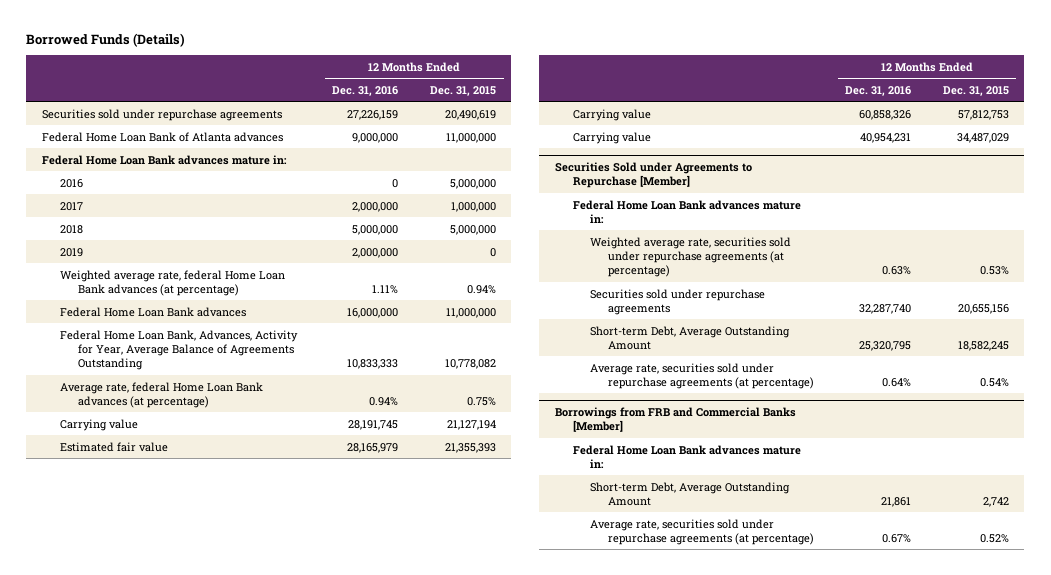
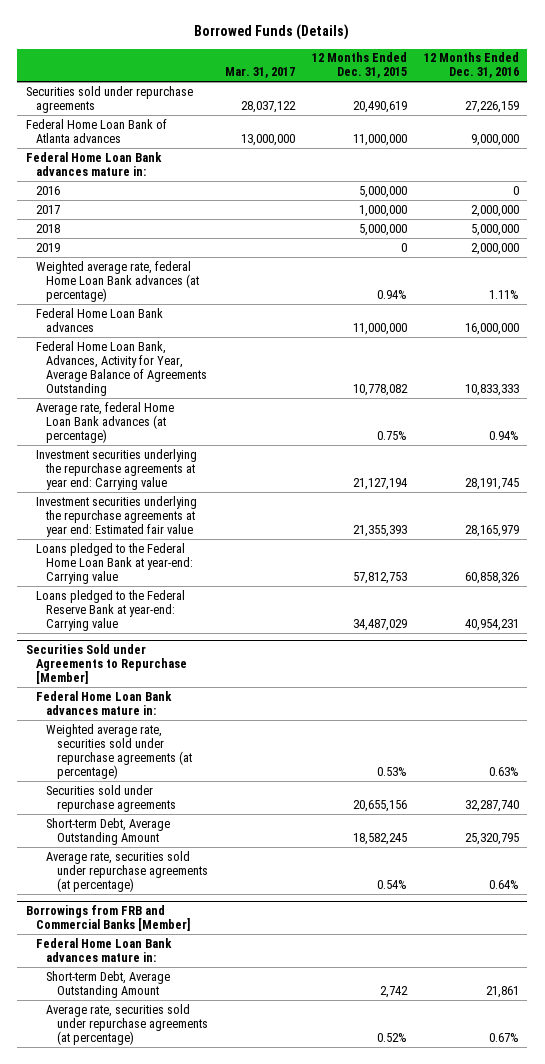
none -> [224,67,295,79] Mar. 31, 2017
[59,418,138,431] Carrying value -> [36,448,198,491] Investment securities underlying the repurchase agreements at year end: Carrying value
[59,441,168,452] Estimated fair value -> [36,495,198,538] Investment securities underlying the repurchase agreements at year end: Estimated fair value
[572,108,651,121] Carrying value -> [36,542,194,585] Loans pledged to the Federal Home Loan Bank at year-end: Carrying value
[572,131,651,144] Carrying value -> [36,589,186,632] Loans pledged to the Federal Reserve Bank at year-end: Carrying value

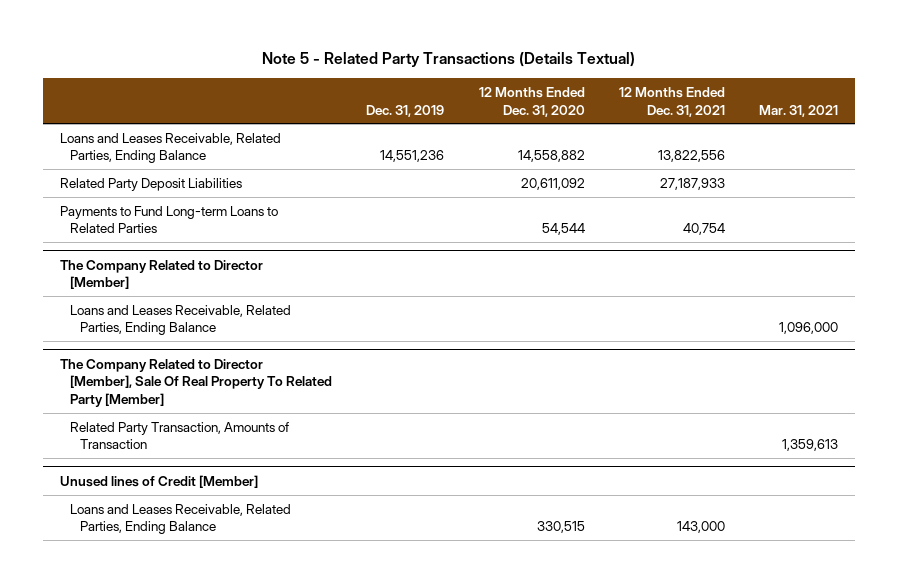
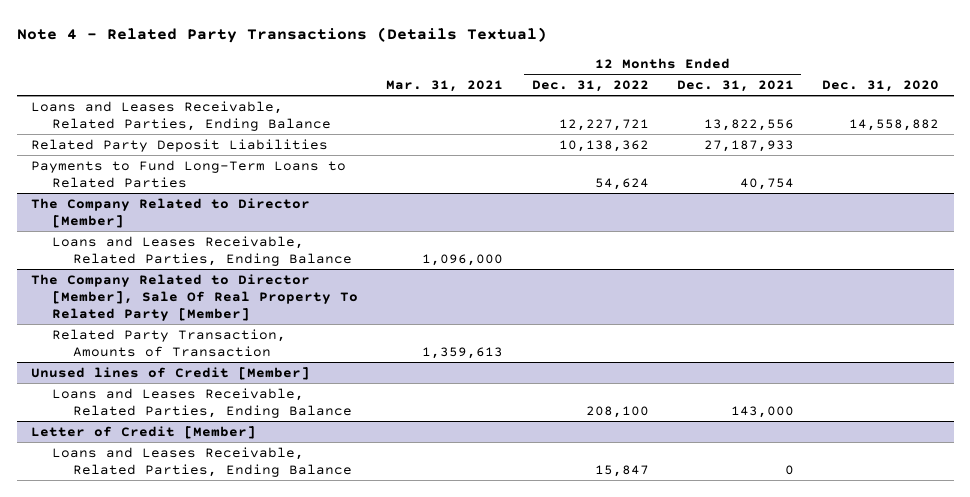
[262,52,636,68] Note 5 - Related Party Transactions (Details Textual) -> [16,27,547,44] Note 4 - Related Party Transactions (Details Textual)
[366,104,445,117] Dec. 31, 2019 -> none
[478,86,585,117] 12 Months Ended Dec. 31, 2020 -> none
none -> [531,80,649,93] Dec. 31, 2022
none -> [822,80,940,93] Dec. 31, 2020
[60,205,279,234] Payments to Fund Long-term Loans to Related Parties -> [30,159,346,188] Payments to Fund Long-Term Loans to Related Parties
none -> [30,425,256,439] Letter of Credit [Member]
none -> [51,446,352,477] Loans and Leases Receivable, Related Parties, Ending Balance

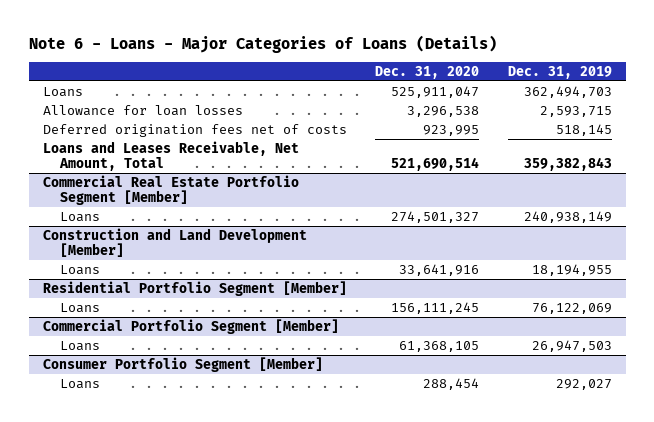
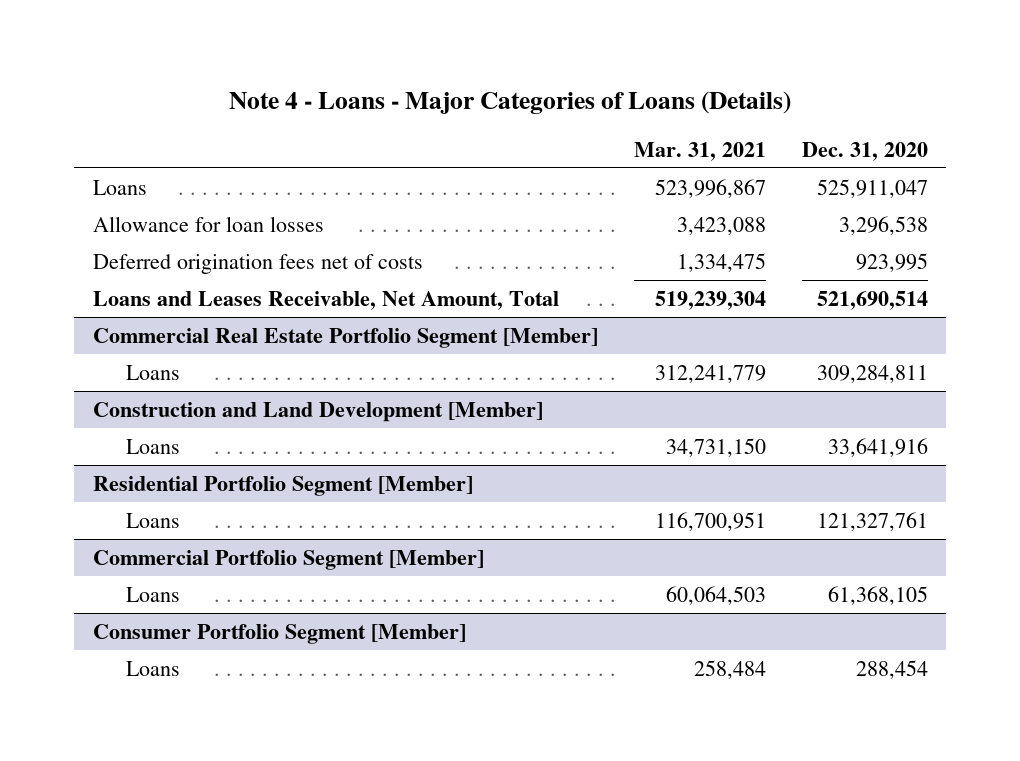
[28,34,497,53] Note 6 - Loans - Major Categories of Loans (Details) -> [229,90,792,114] Note 4 - Loans - Major Categories of Loans (Details)
[507,65,612,79] Dec. 31, 2019 -> none
none -> [633,141,766,161] Mar. 31, 2021
[391,210,480,223] 274,501,327 -> [816,364,928,383] 309,284,811
[391,301,480,314] 156,111,245 -> [816,511,928,531] 121,327,761

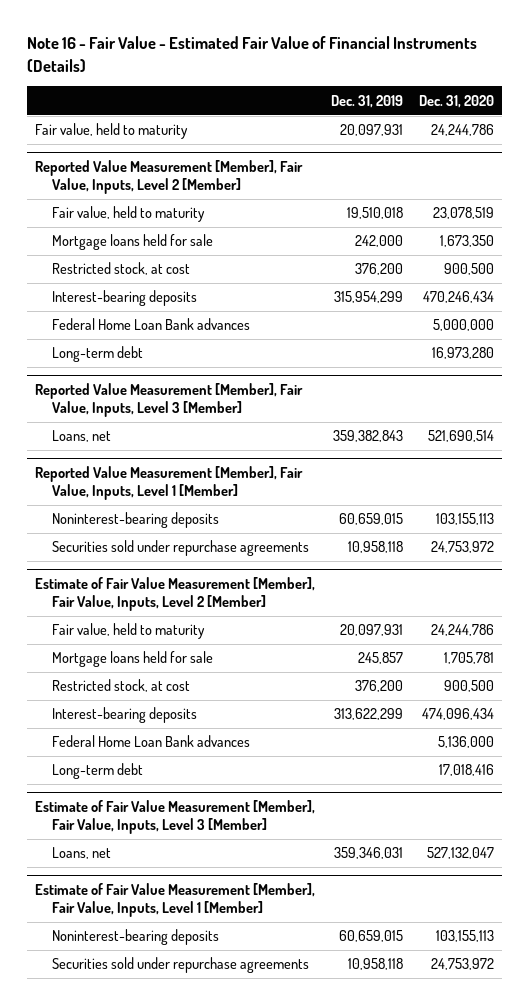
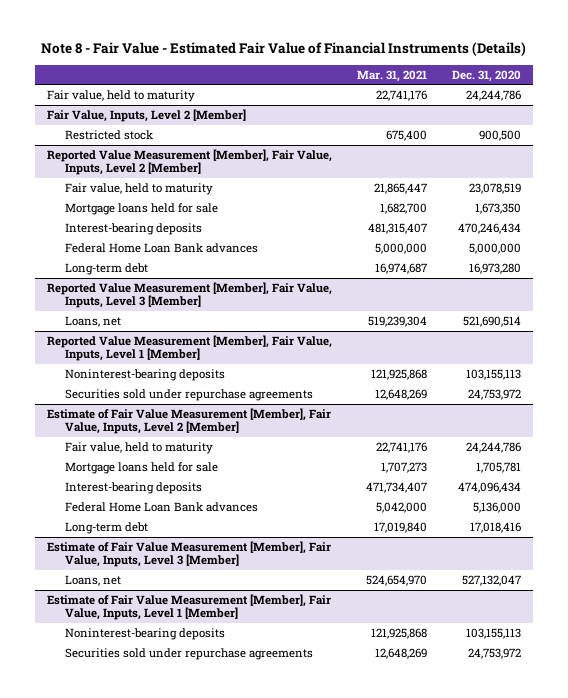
[26,36,477,72] Note 16 - Fair Value - Estimated Fair Value of Financial Instruments (Details) -> [40,42,526,57] Note 8 - Fair Value - Estimated Fair Value of Financial Instruments (Details)
[330,94,403,108] Dec. 31, 2019 -> none
none -> [356,69,427,82] Mar. 31, 2021
none -> [47,108,247,122] Fair Value, Inputs, Level 2 [Member]
none -> [64,129,153,140] Restricted stock
[52,262,191,276] Restricted stock, at cost -> none
[52,679,191,693] Restricted stock, at cost -> none

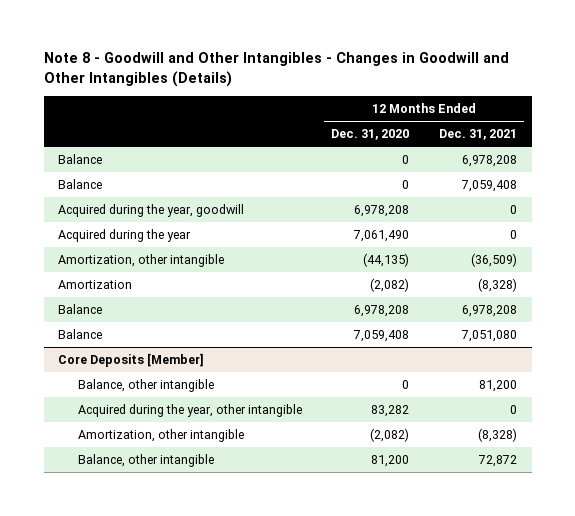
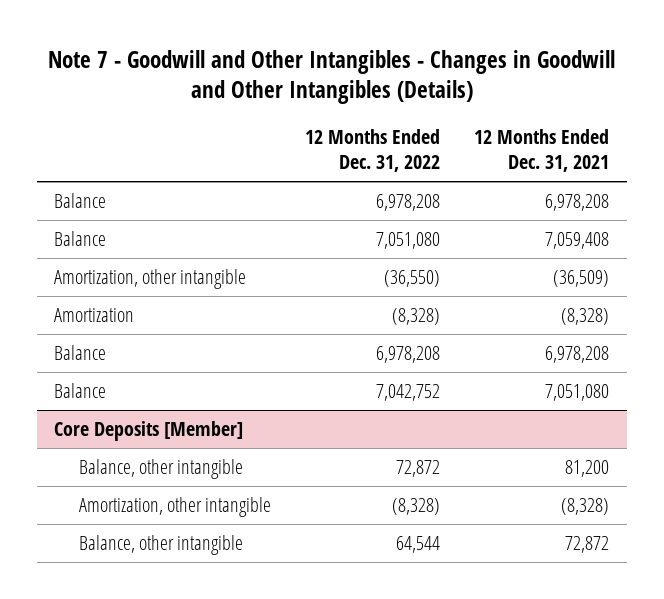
[43,52,509,88] Note 8 - Goodwill and Other Intangibles - Changes in Goodwill and Other Intangibles (Details) -> [47,49,615,105] Note 7 - Goodwill and Other Intangibles - Changes in Goodwill and Other Intangibles (Details)
[331,129,410,141] Dec. 31, 2020 -> none
none -> [305,129,441,173] 12 Months Ended Dec. 31, 2022
[58,204,245,218] Acquired during the year, goodwill -> none
[58,229,192,243] Acquired during the year -> none
[77,404,302,418] Acquired during the year, other intangible -> none

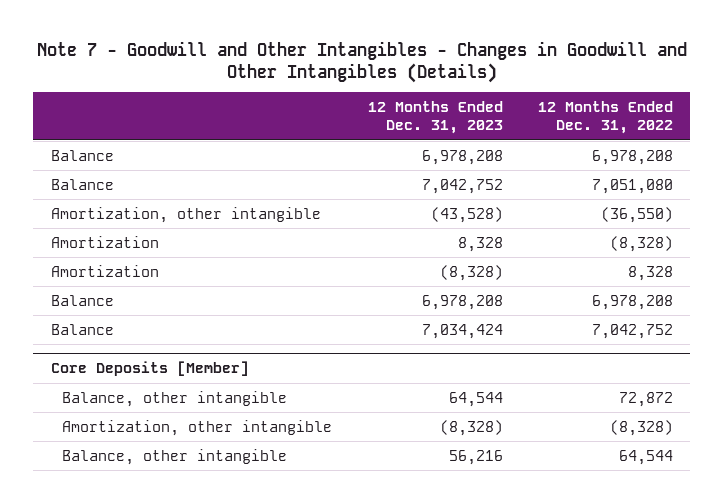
[474,129,610,173] 12 Months Ended Dec. 31, 2021 -> none
none -> [367,100,503,135] 12 Months Ended Dec. 31, 2023
none -> [50,264,159,277] Amortization

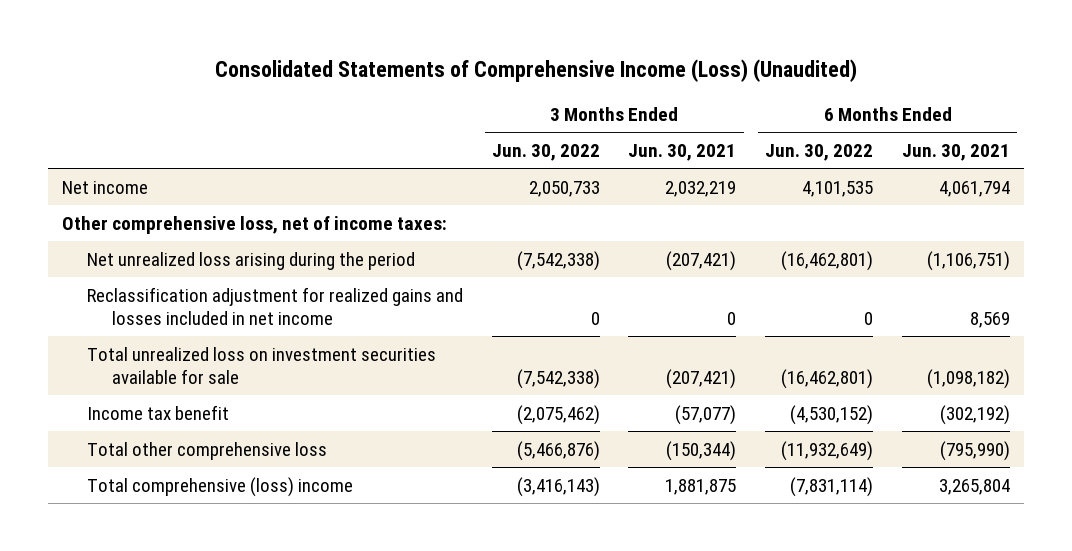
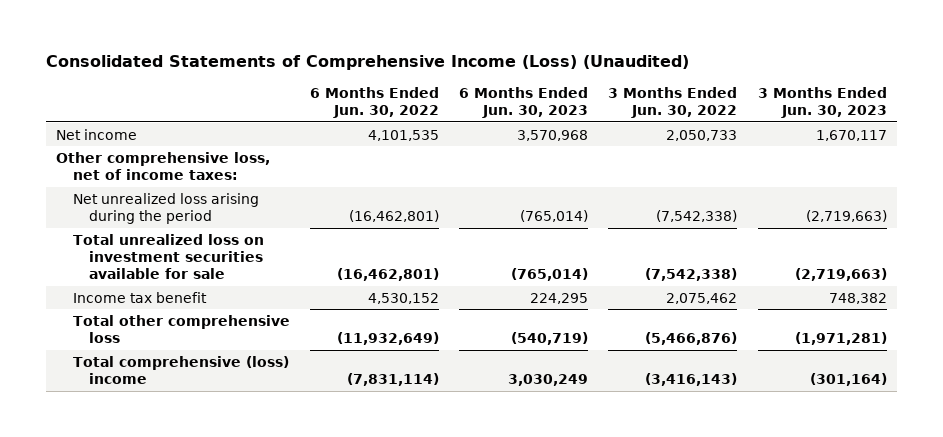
[628,144,737,162] Jun. 30, 2021 -> none
[902,144,1011,162] Jun. 30, 2021 -> none
none -> [459,87,589,119] 6 Months Ended Jun. 30, 2023
none -> [757,87,887,119] 3 Months Ended Jun. 30, 2023
[86,286,463,325] Reclassification adjustment for realized gains and losses included in net income -> none
[516,404,600,425] (2,075,462) -> [666,292,738,304] 2,075,462
[790,404,874,425] (4,530,152) -> [367,292,439,304] 4,530,152

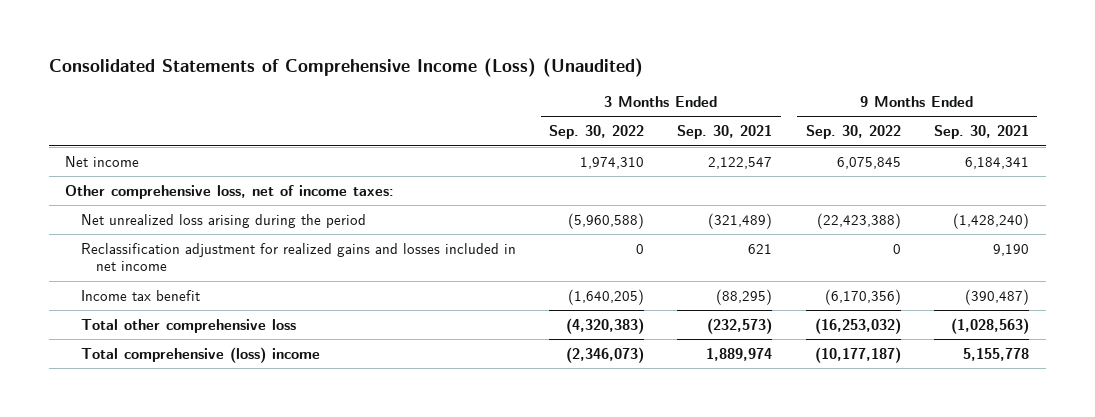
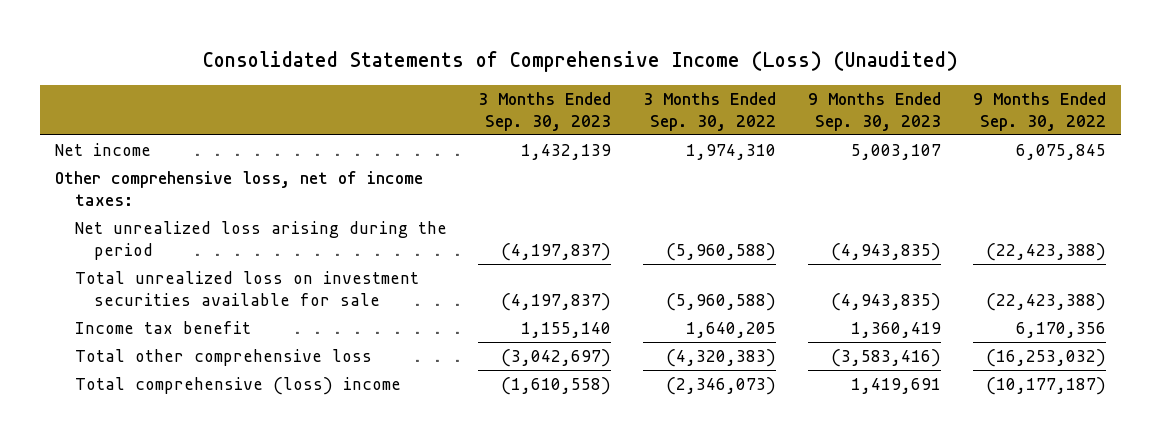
[677,125,773,140] Sep. 30, 2021 -> none
[934,125,1030,140] Sep. 30, 2021 -> none
none -> [478,91,612,131] 3 Months Ended Sep. 30, 2023
none -> [807,91,941,131] 9 Months Ended Sep. 30, 2023
[80,242,516,272] Reclassification adjustment for realized gains and losses included in net income -> none
none -> [74,270,419,307] Total unrealized loss on investment securities available for sale
[567,288,644,305] (1,640,205) -> [686,321,777,338] 1,640,205
[824,288,901,305] (6,170,356) -> [1015,321,1106,338] 6,170,356

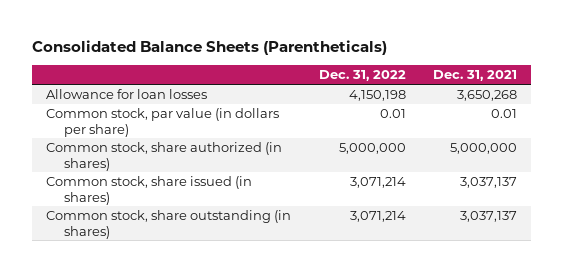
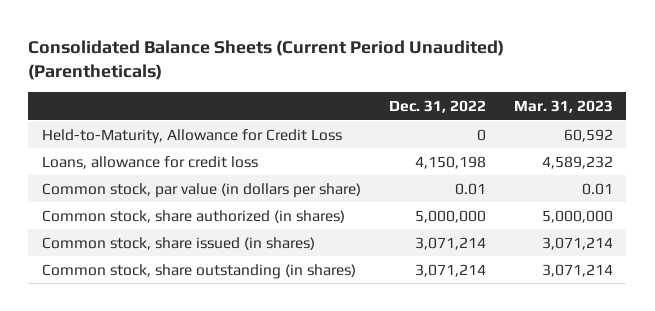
[31,40,387,56] Consolidated Balance Sheets (Parentheticals) -> [28,39,505,80] Consolidated Balance Sheets (Current Period Unaudited) (Parentheticals)
[433,70,518,82] Dec. 31, 2021 -> none
none -> [513,100,613,114] Mar. 31, 2023
none -> [42,128,343,144] Held-to-Maturity, Allowance for Credit Loss
[45,89,207,100] Allowance for loan losses -> [42,155,259,169] Loans, allowance for credit loss

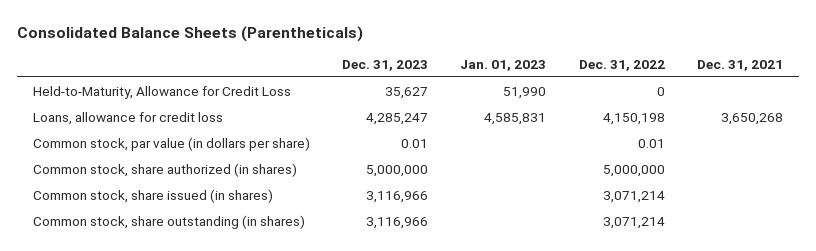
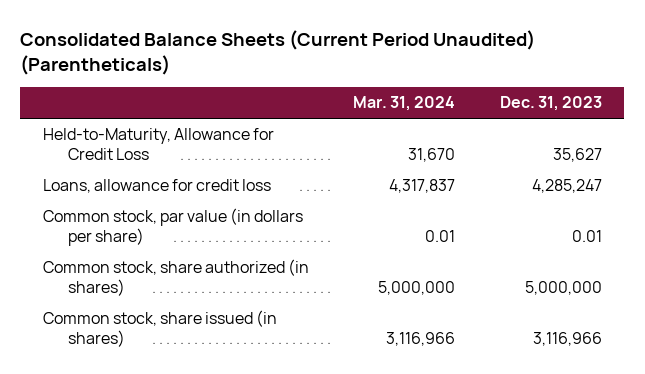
[16,25,363,42] Consolidated Balance Sheets (Parentheticals) -> [20,29,536,75] Consolidated Balance Sheets (Current Period Unaudited) (Parentheticals)
[460,59,547,71] Jan. 01, 2023 -> none
[578,59,665,71] Dec. 31, 2022 -> none
[696,59,783,71] Dec. 31, 2021 -> none
none -> [353,96,456,112] Mar. 31, 2024
[33,214,306,229] Common stock, share outstanding (in shares) -> none

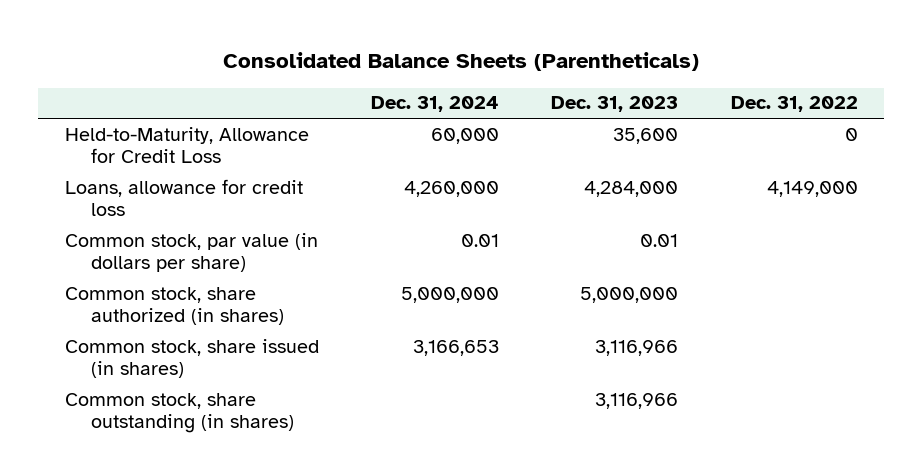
[20,29,536,75] Consolidated Balance Sheets (Current Period Unaudited) (Parentheticals) -> [223,52,700,72] Consolidated Balance Sheets (Parentheticals)
[353,96,456,112] Mar. 31, 2024 -> none
none -> [370,96,499,113] Dec. 31, 2024
none -> [730,96,858,113] Dec. 31, 2022
[553,147,603,162] 35,627 -> [613,127,679,144] 35,600
[532,179,603,194] 4,285,247 -> [584,180,679,197] 4,284,000
none -> [64,392,294,434] Common stock, share outstanding (in shares)

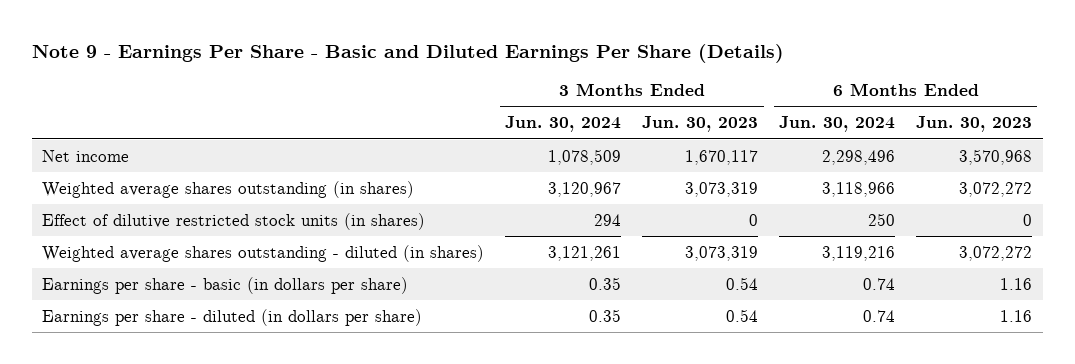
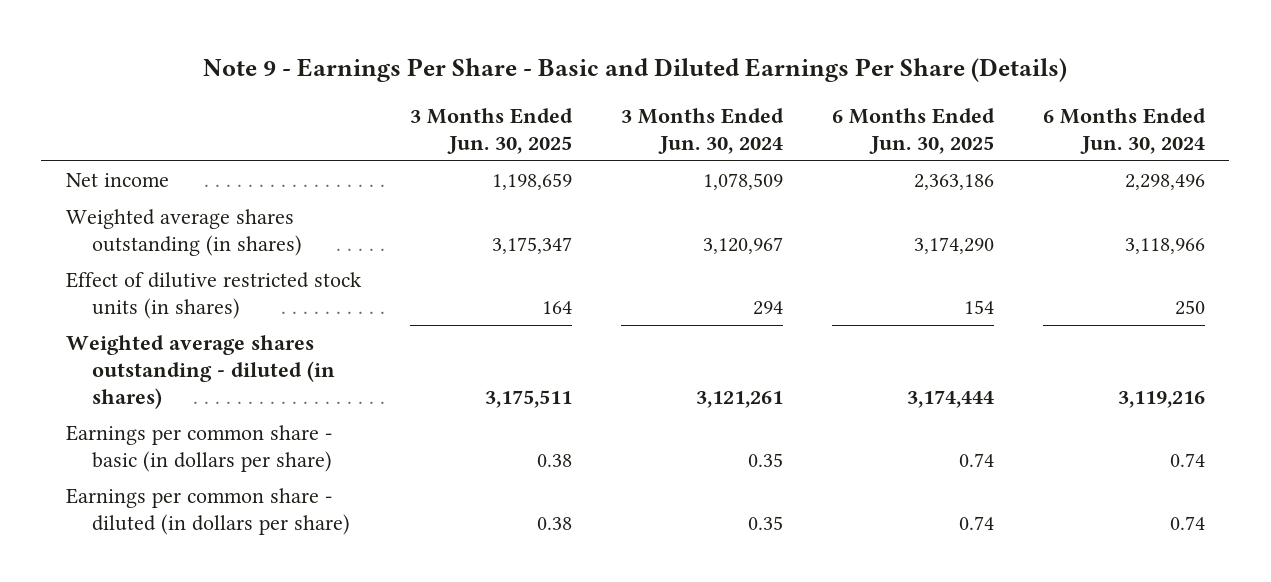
[642,116,759,133] Jun. 30, 2023 -> none
[916,116,1033,133] Jun. 30, 2023 -> none
none -> [409,108,573,154] 3 Months Ended Jun. 30, 2025
none -> [831,108,995,154] 6 Months Ended Jun. 30, 2025
[42,276,409,294] Earnings per share - basic (in dollars per share) -> [65,425,333,473] Earnings per common share - basic (in dollars per share)
[42,308,423,326] Earnings per share - diluted (in dollars per share) -> [65,488,351,536] Earnings per common share - diluted (in dollars per share)

